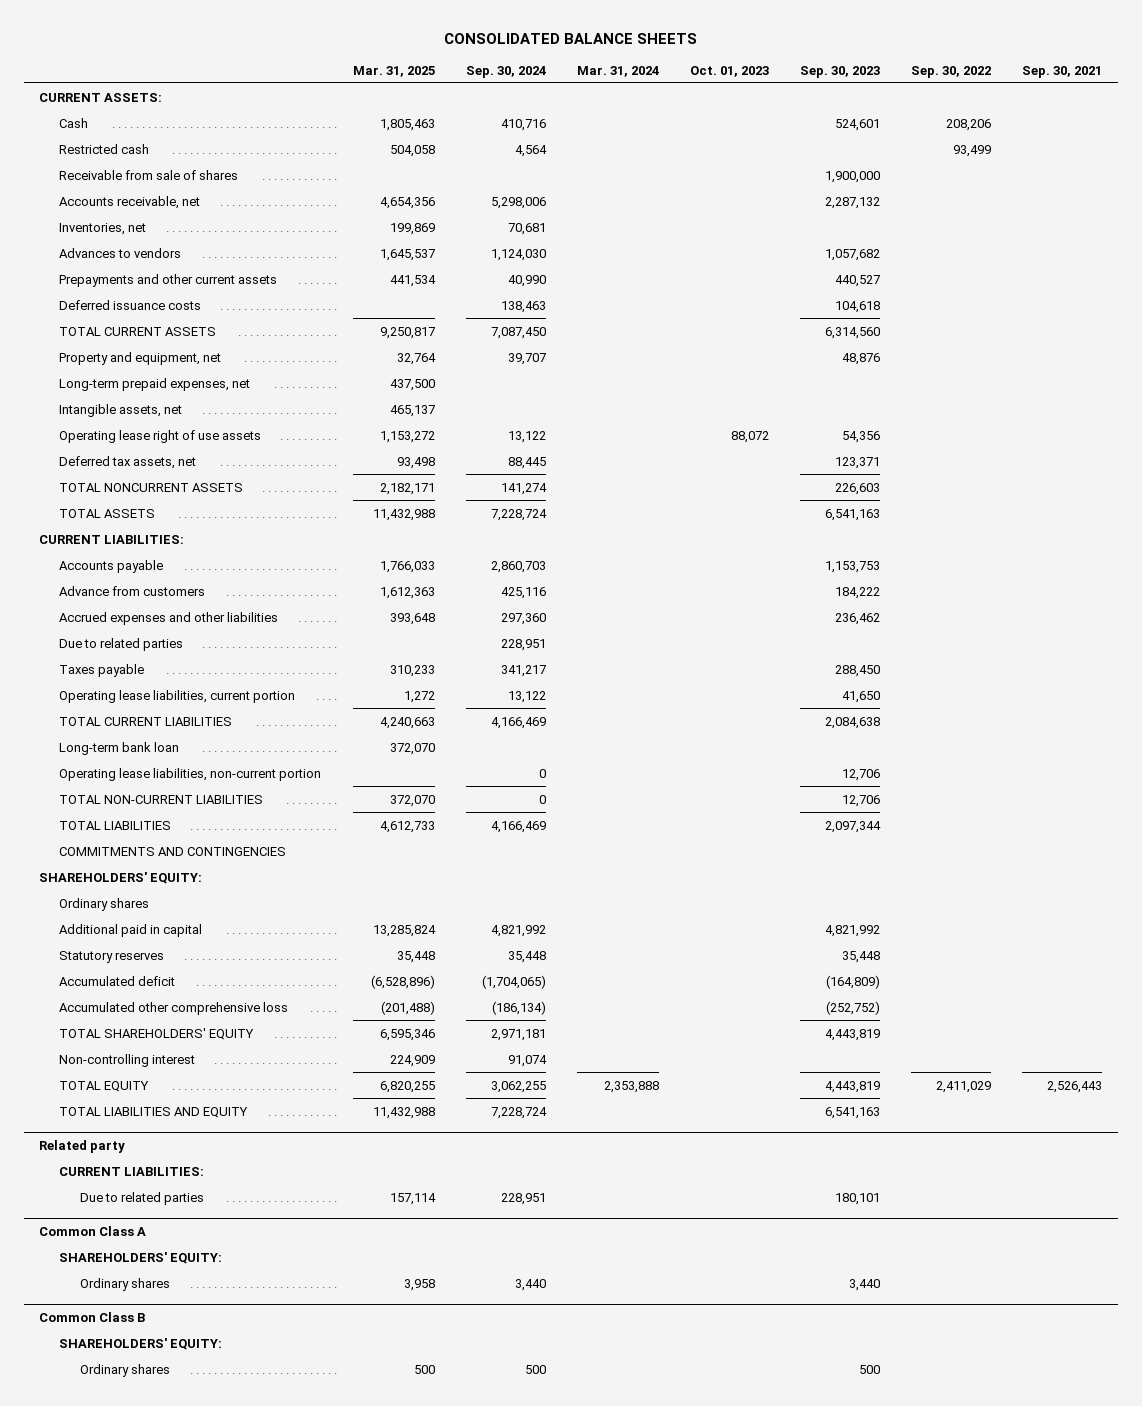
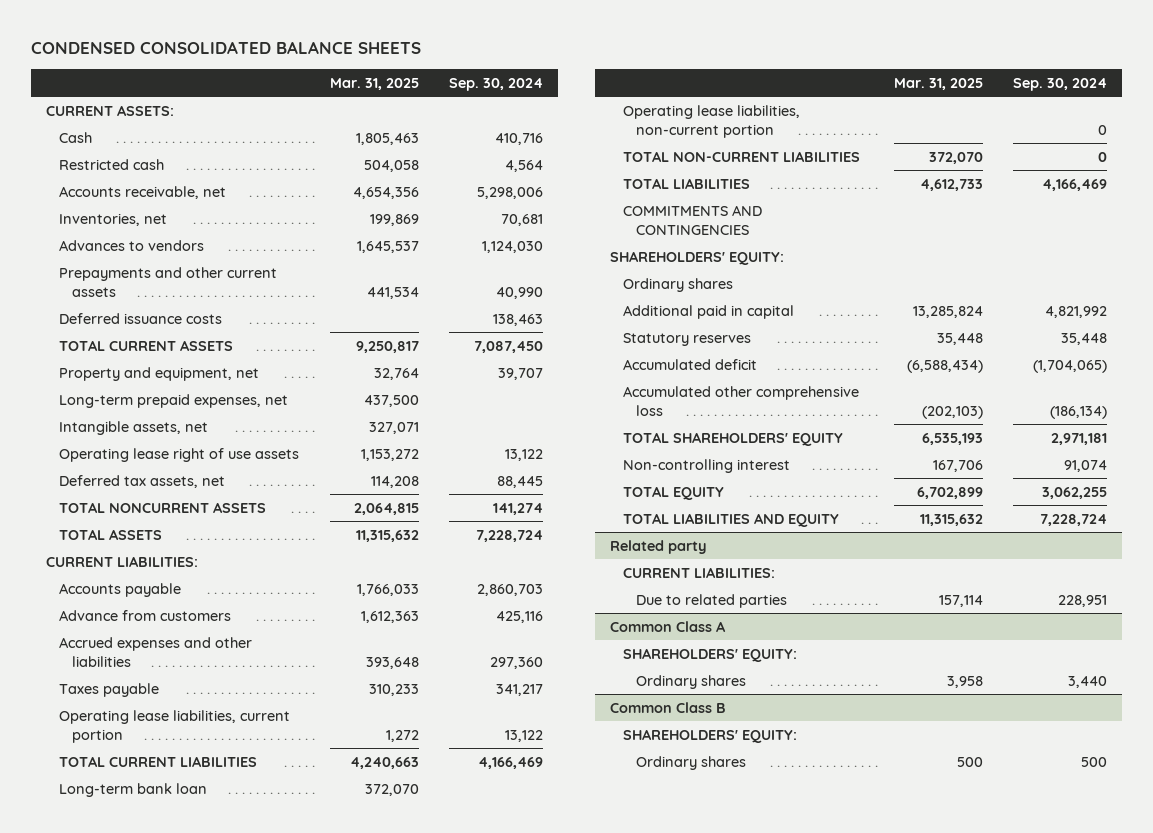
[443,33,697,45] CONSOLIDATED BALANCE SHEETS -> [31,41,422,55] CONDENSED CONSOLIDATED BALANCE SHEETS
[576,65,659,77] Mar. 31, 2024 -> none
[689,65,769,77] Oct. 01, 2023 -> none
[800,65,881,78] Sep. 30, 2023 -> none
[911,65,992,78] Sep. 30, 2022 -> none
[1022,65,1103,78] Sep. 30, 2021 -> none
[59,169,239,180] Receivable from sale of shares -> none
[389,404,435,417] 465,137 -> [368,421,419,434] 327,071
[396,456,435,469] 93,498 -> [370,475,419,488] 114,208
[379,482,435,495] 2,182,171 -> [353,502,419,515] 2,064,815
[372,508,435,521] 11,432,988 -> [355,529,419,542] 11,315,632
[59,637,184,651] Due to related parties -> none
[370,974,435,989] (6,528,896) -> [906,359,983,373] (6,588,434)
[380,1000,435,1015] (201,488) -> [921,405,983,419] (202,103)
[379,1028,435,1041] 6,595,346 -> [921,432,983,445] 6,535,193
[389,1054,435,1067] 224,909 -> [932,459,983,472] 167,706
[379,1080,435,1093] 6,820,255 -> [916,486,983,499] 6,702,899
[372,1106,435,1119] 11,432,988 -> [919,513,983,526] 11,315,632

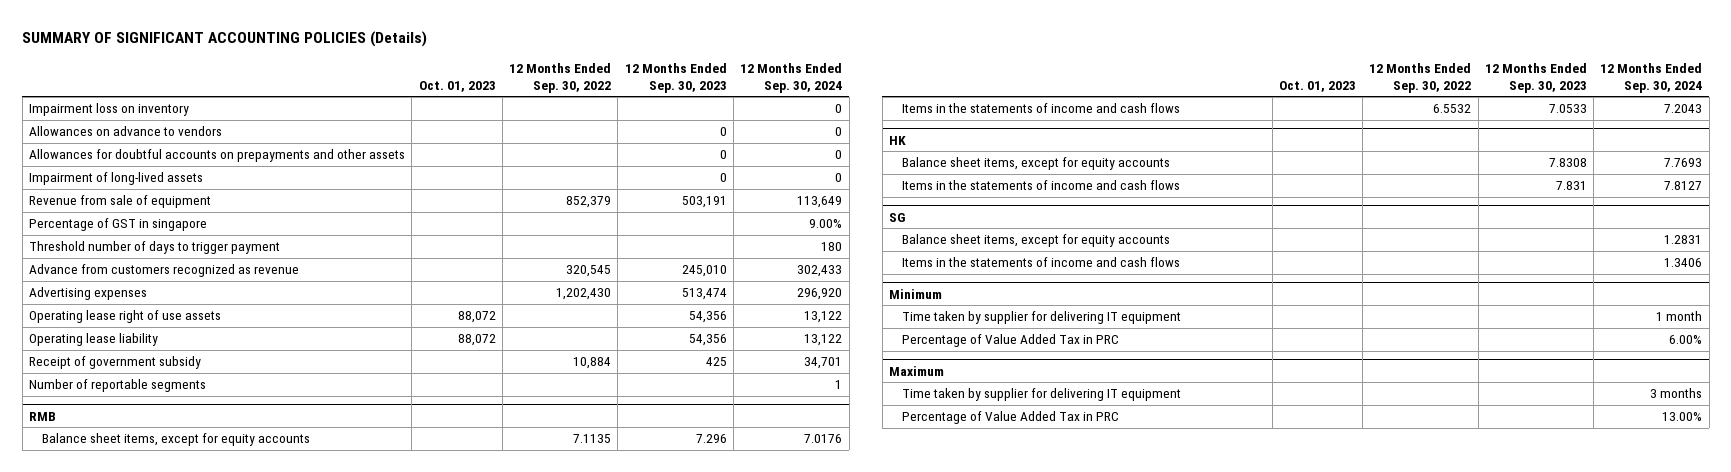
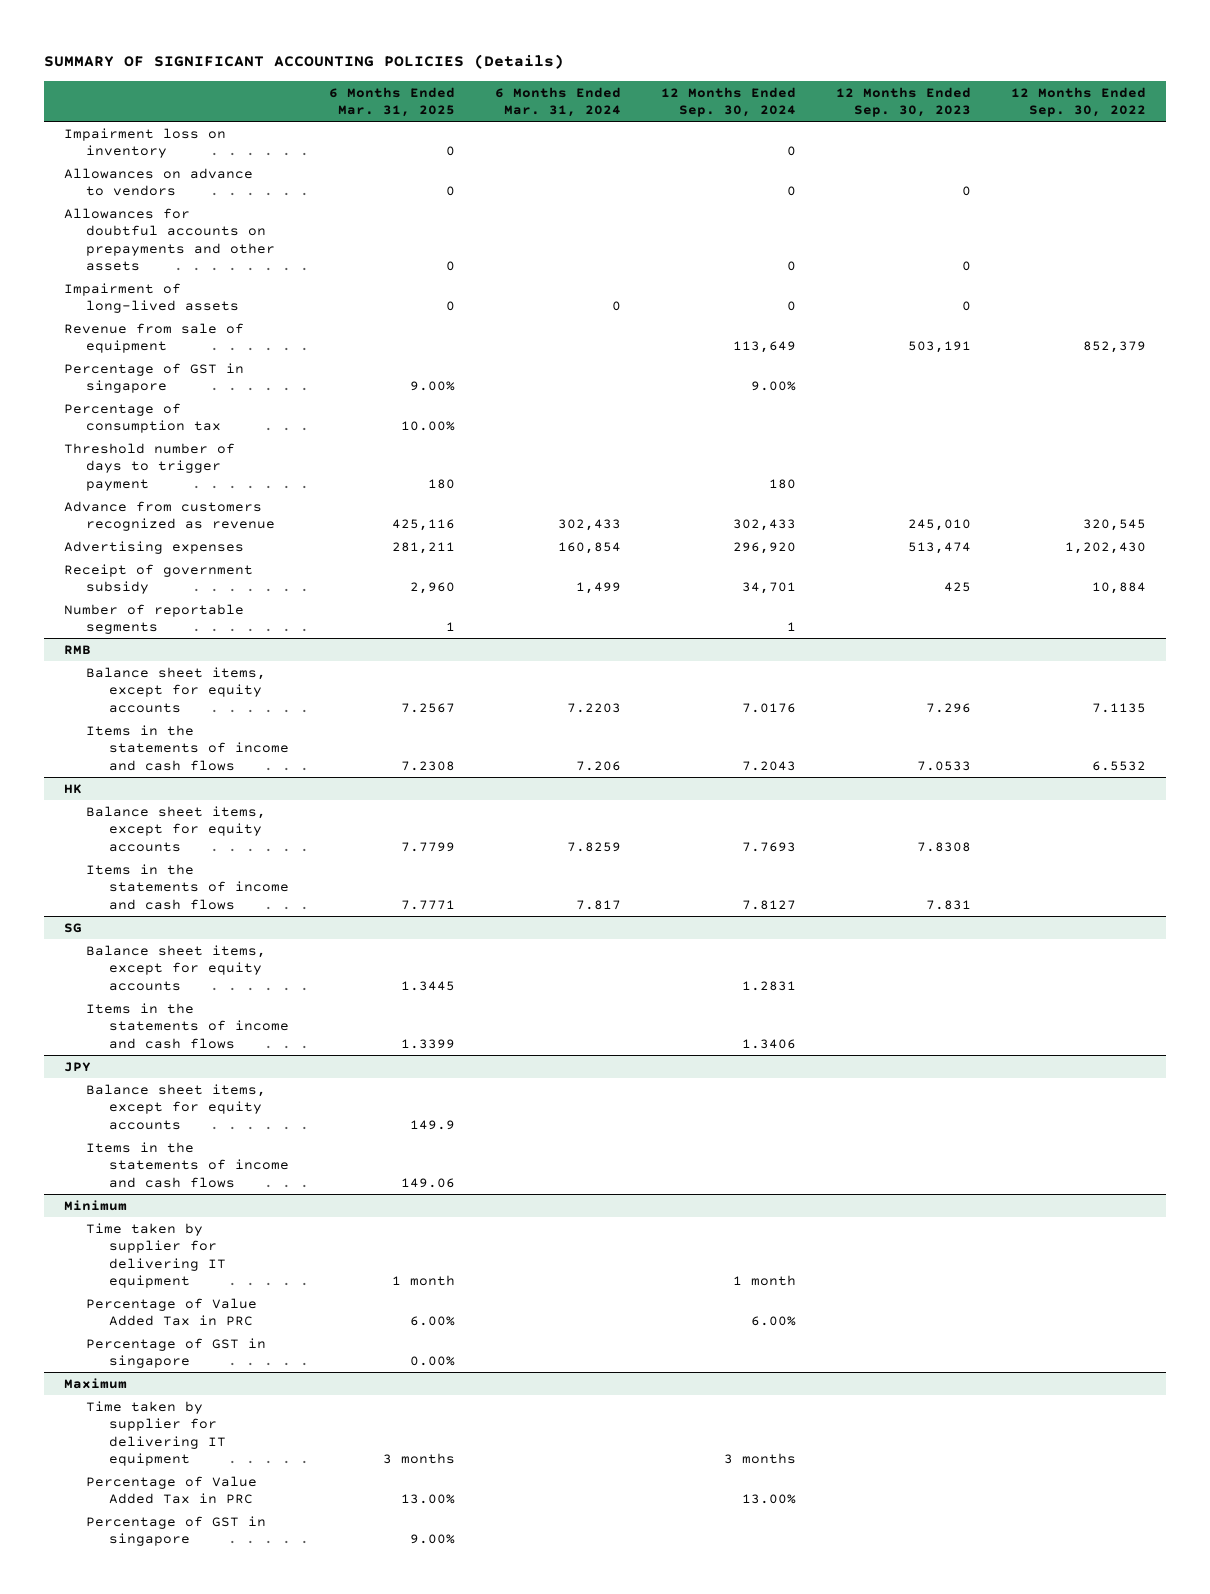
[418,80,496,92] Oct. 01, 2023 -> none
none -> [328,86,455,118] 6 Months Ended Mar. 31, 2025
none -> [494,86,621,118] 6 Months Ended Mar. 31, 2024
none -> [63,402,222,434] Percentage of consumption tax
[29,310,222,324] Operating lease right of use assets -> none
[29,333,159,347] Operating lease liability -> none
none -> [63,1061,91,1072] JPY
none -> [86,1083,267,1130] Balance sheet items, except for equity accounts
none -> [86,1141,289,1188] Items in the statements of income and cash flows
none -> [86,1337,267,1369] Percentage of GST in singapore
none -> [86,1515,267,1547] Percentage of GST in singapore

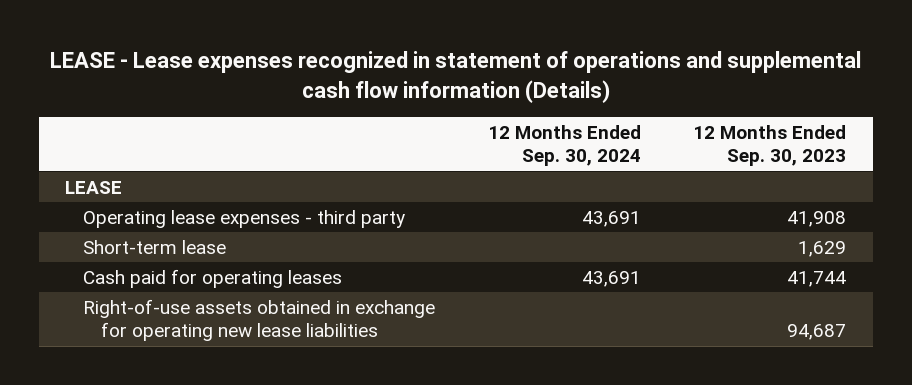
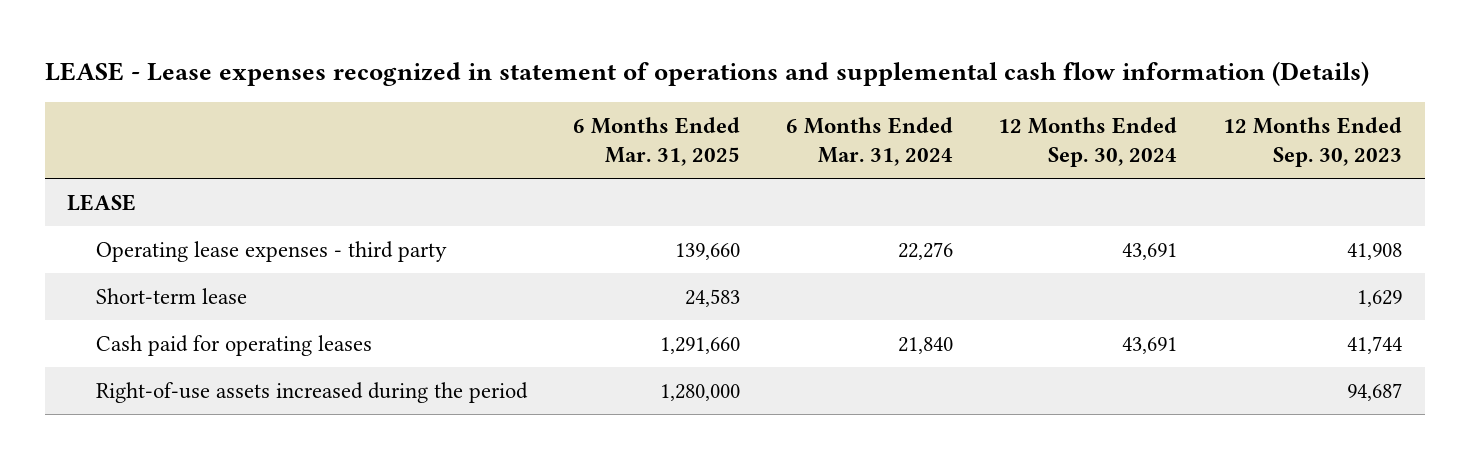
none -> [572,117,740,167] 6 Months Ended Mar. 31, 2025
none -> [785,117,953,167] 6 Months Ended Mar. 31, 2024
[83,298,436,342] Right-of-use assets obtained in exchange for operating new lease liabilities -> [96,381,529,403] Right-of-use assets increased during the period

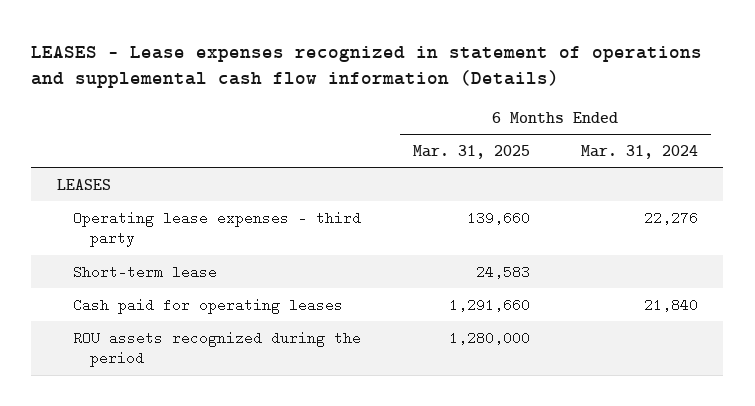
[44,60,1369,86] LEASE - Lease expenses recognized in statement of operations and supplemental cash flow information (Details) -> [31,45,703,89] LEASES - Lease expenses recognized in statement of operations and supplemental cash flow information (Details)
[998,117,1178,168] 12 Months Ended Sep. 30, 2024 -> none
[1222,117,1402,168] 12 Months Ended Sep. 30, 2023 -> none
[67,193,137,211] LEASE -> [56,178,111,190] LEASES
[96,381,529,403] Right-of-use assets increased during the period -> [73,330,362,368] ROU assets recognized during the period

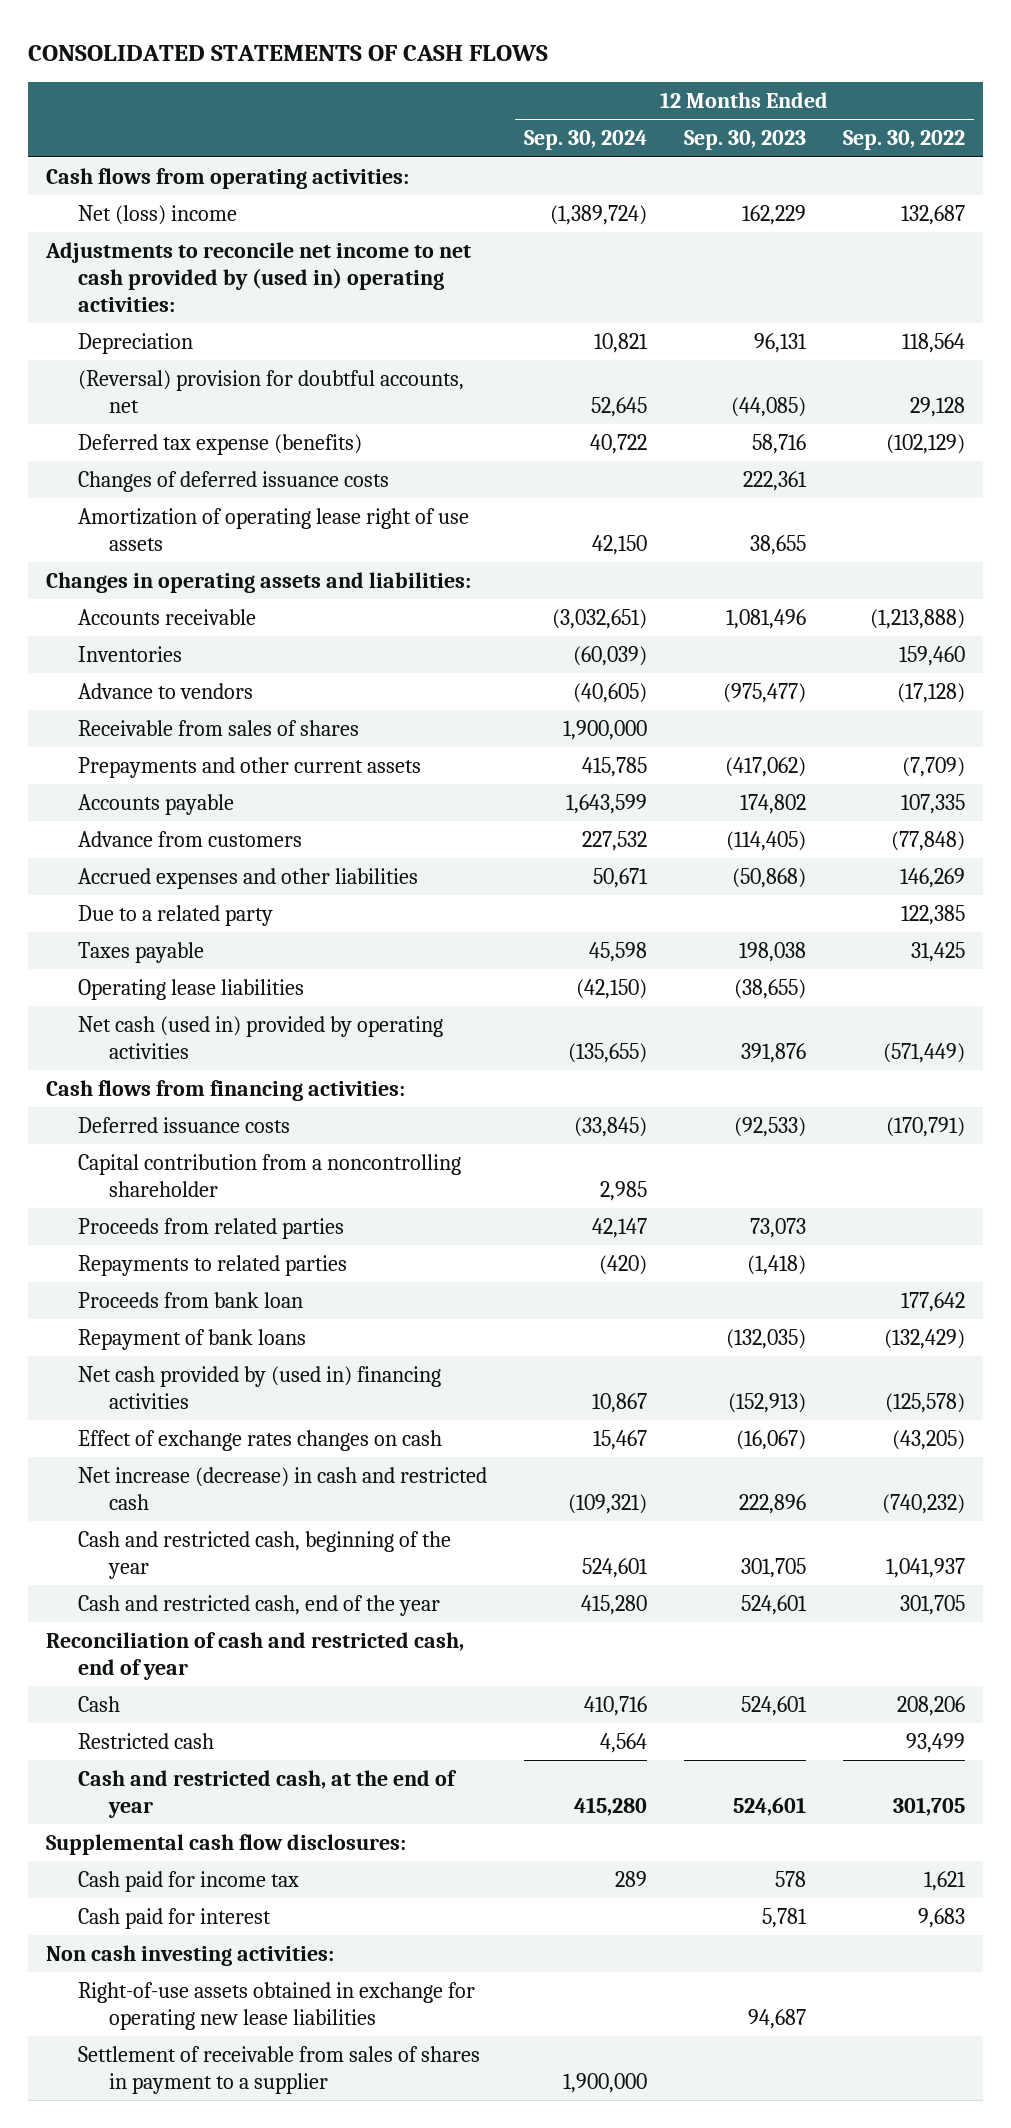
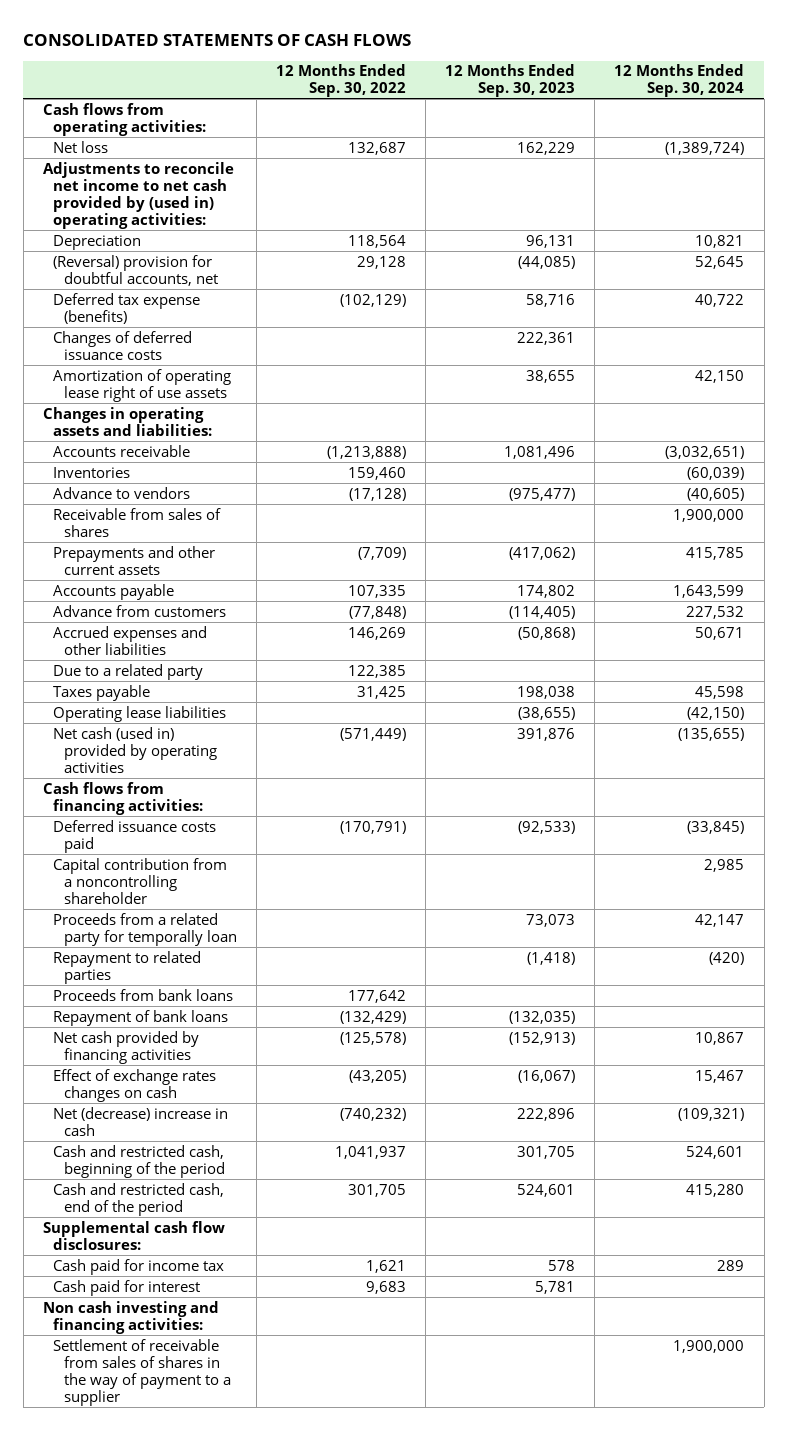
[77,204,237,225] Net (loss) income -> [53,140,109,153] Net loss
[77,1116,290,1133] Deferred issuance costs -> [53,819,217,853] Deferred issuance costs paid
[77,1217,344,1239] Proceeds from related parties -> [53,912,237,946] Proceeds from a related party for temporally loan
[77,1254,347,1276] Repayments to related parties -> [53,950,202,984] Repayment to related parties
[77,1291,303,1308] Proceeds from bank loan -> [53,988,234,1001] Proceeds from bank loans
[77,1365,441,1409] Net cash provided by (used in) financing activities -> [53,1030,200,1064] Net cash provided by financing activities
[46,1631,465,1680] Reconciliation of cash and restricted cash, end of year -> none
[77,1695,120,1712] Cash -> none
[77,1732,214,1749] Restricted cash -> none
[77,1769,457,1818] Cash and restricted cash, at the end of year -> none
[77,1466,487,1510] Net increase (decrease) in cash and restricted cash -> [53,1106,229,1136] Net (decrease) increase in cash
[77,1530,451,1579] Cash and restricted cash, beginning of the year -> [53,1144,225,1178] Cash and restricted cash, beginning of the period
[77,1594,440,1616] Cash and restricted cash, end of the year -> [53,1182,225,1216] Cash and restricted cash, end of the period
[77,1981,475,2030] Right-of-use assets obtained in exchange for operating new lease liabilities -> none
[46,1944,335,1966] Non cash investing activities: -> [43,1300,220,1334] Non cash investing and financing activities:
[77,2045,480,2094] Settlement of receivable from sales of shares in payment to a supplier -> [53,1338,231,1406] Settlement of receivable from sales of shares in the way of payment to a supplier

